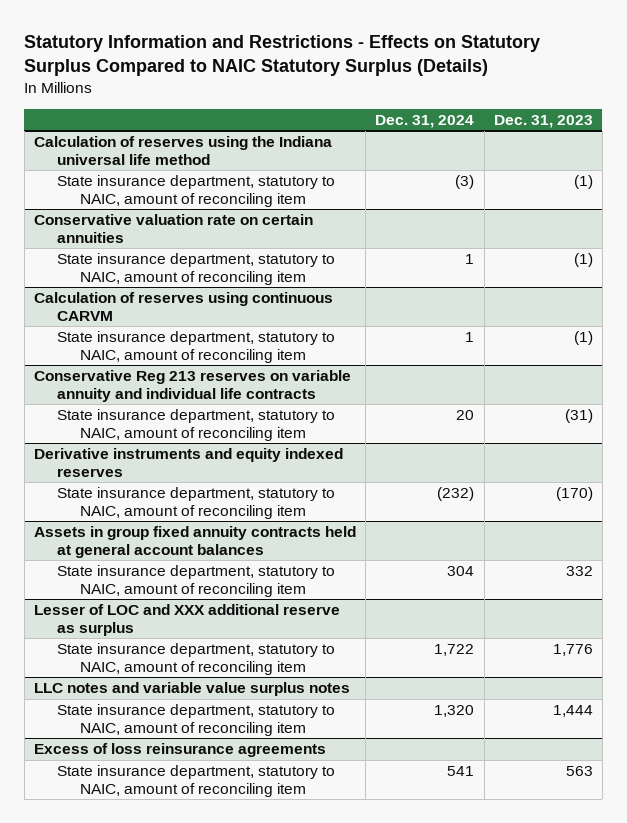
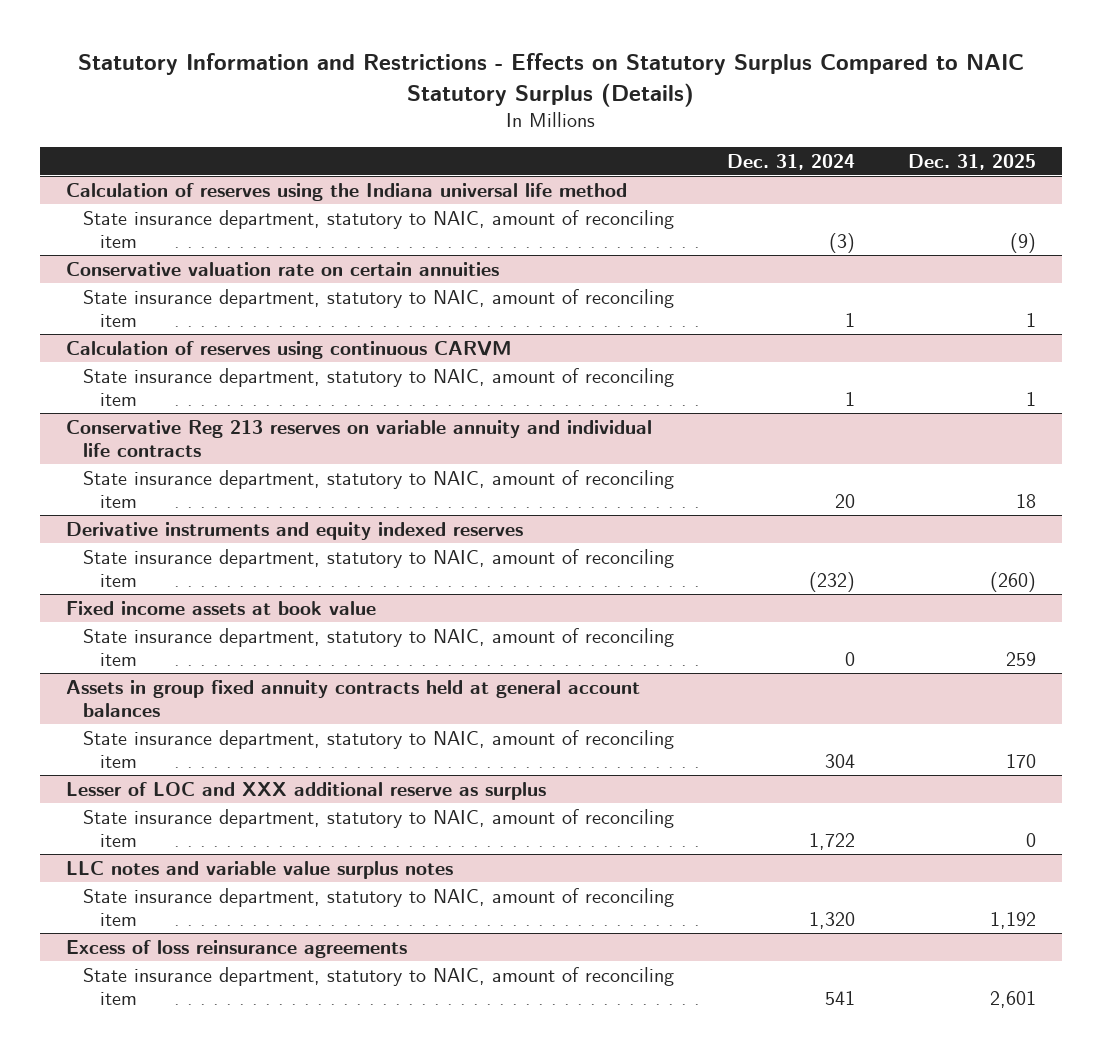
[493,114,593,128] Dec. 31, 2023 -> none
none -> [907,153,1036,170] Dec. 31, 2025
none -> [66,600,377,615] Fixed income assets at book value
none -> [83,627,675,667] State insurance department, statutory to NAIC, amount of reconciling item

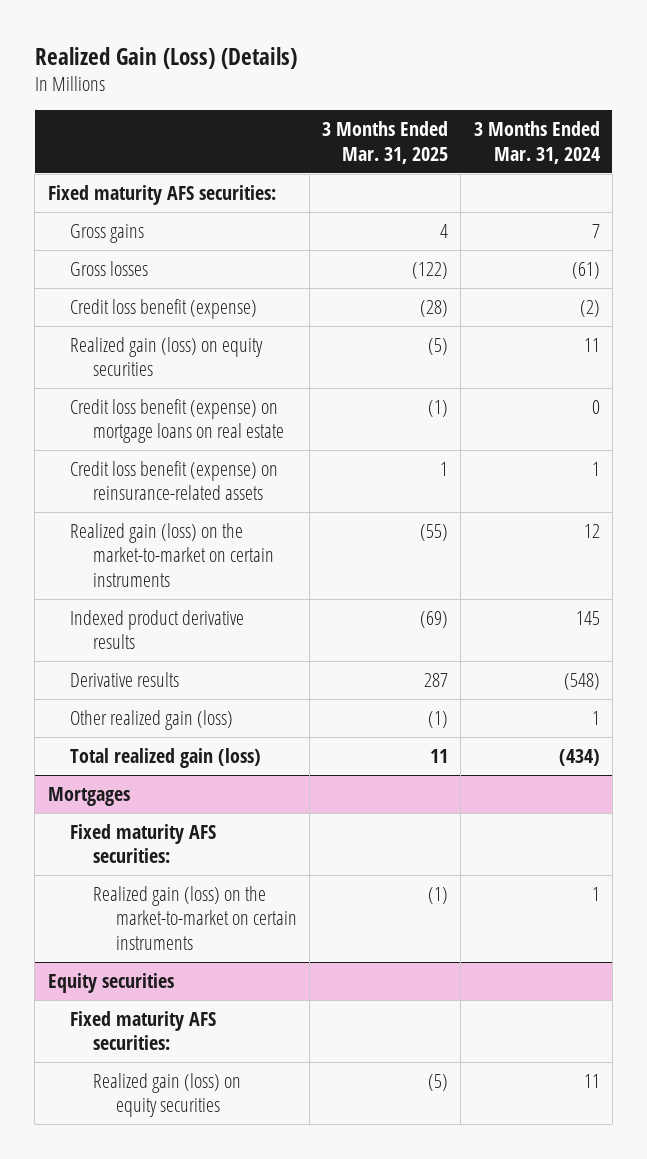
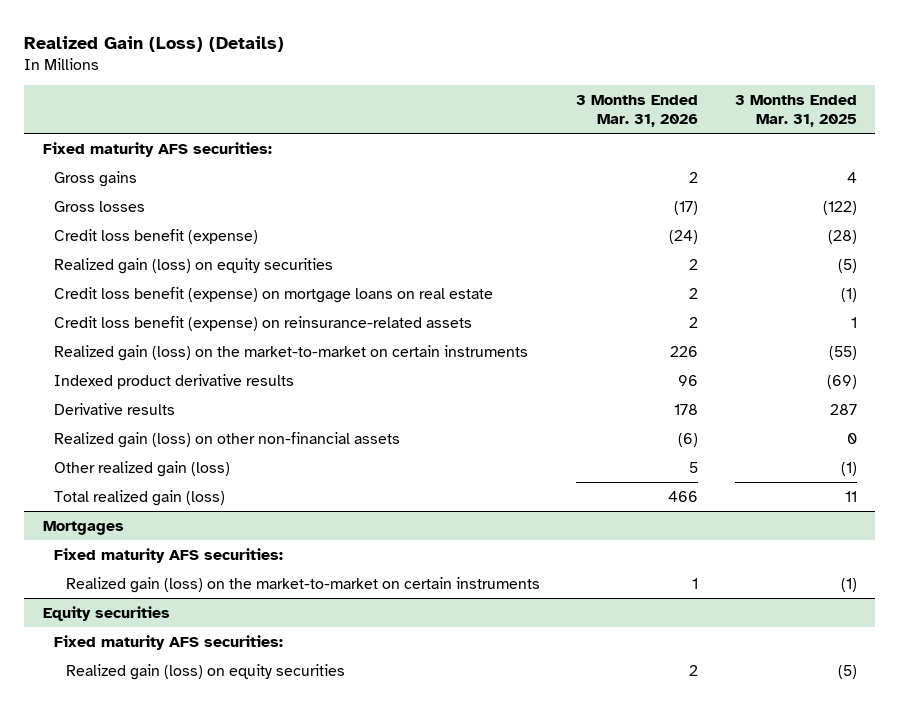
[473,121,600,164] 3 Months Ended Mar. 31, 2024 -> none
none -> [576,95,699,127] 3 Months Ended Mar. 31, 2026
none -> [54,431,401,448] Realized gain (loss) on other non-financial assets

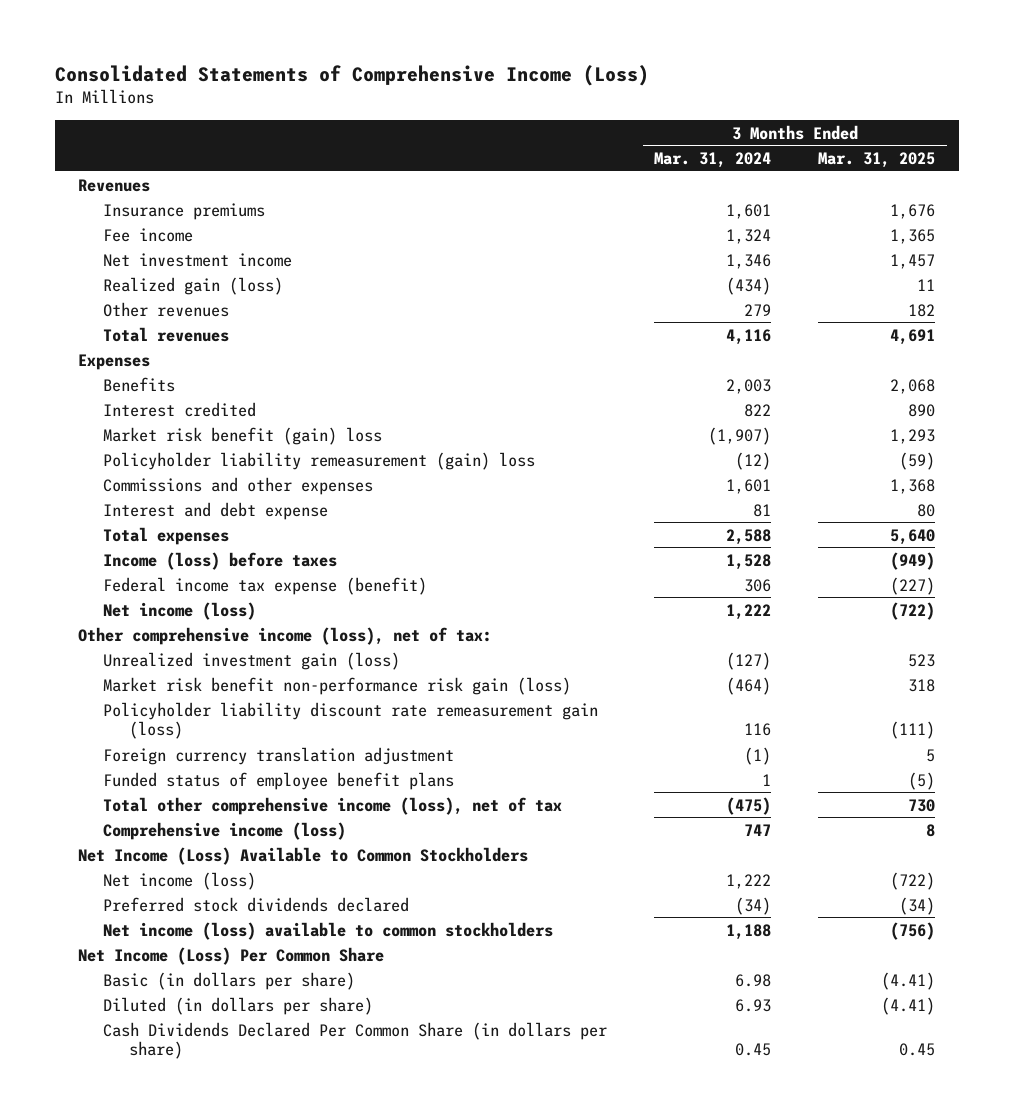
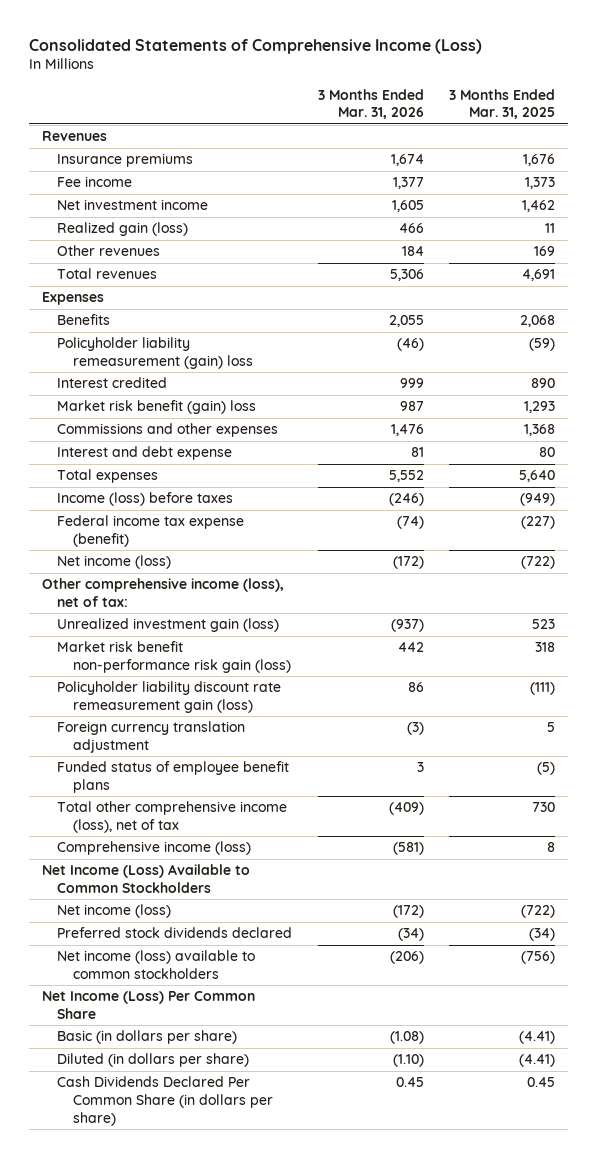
[654,152,772,169] Mar. 31, 2024 -> none
none -> [317,88,424,120] 3 Months Ended Mar. 31, 2026
[890,228,936,244] 1,365 -> [525,177,556,190] 1,373
[890,253,936,269] 1,457 -> [522,200,556,213] 1,462
[908,303,936,317] 182 -> [534,246,556,257] 169
[103,451,536,470] Policyholder liability remeasurement (gain) loss -> [57,337,253,370] Policyholder liability remeasurement (gain) loss

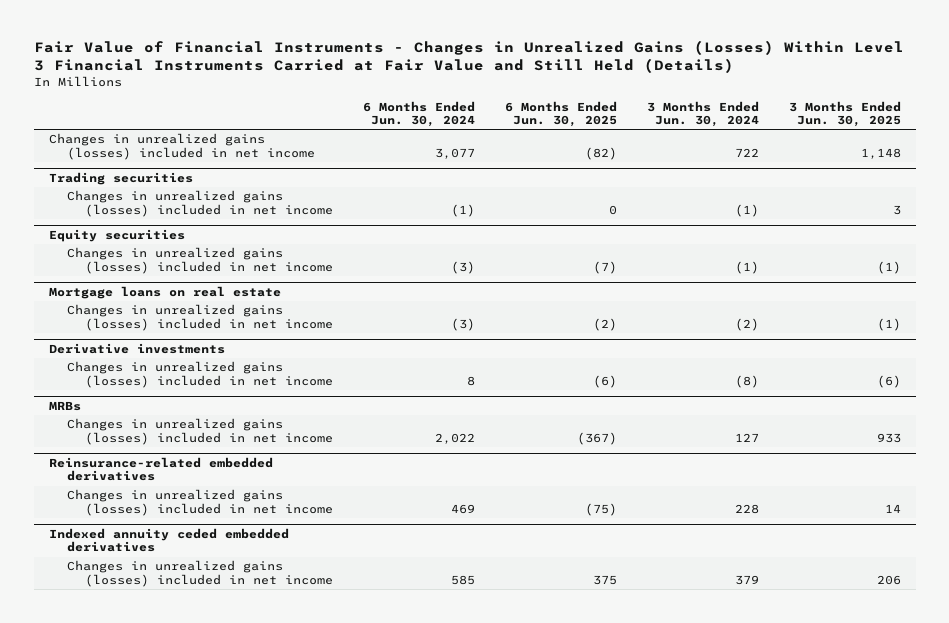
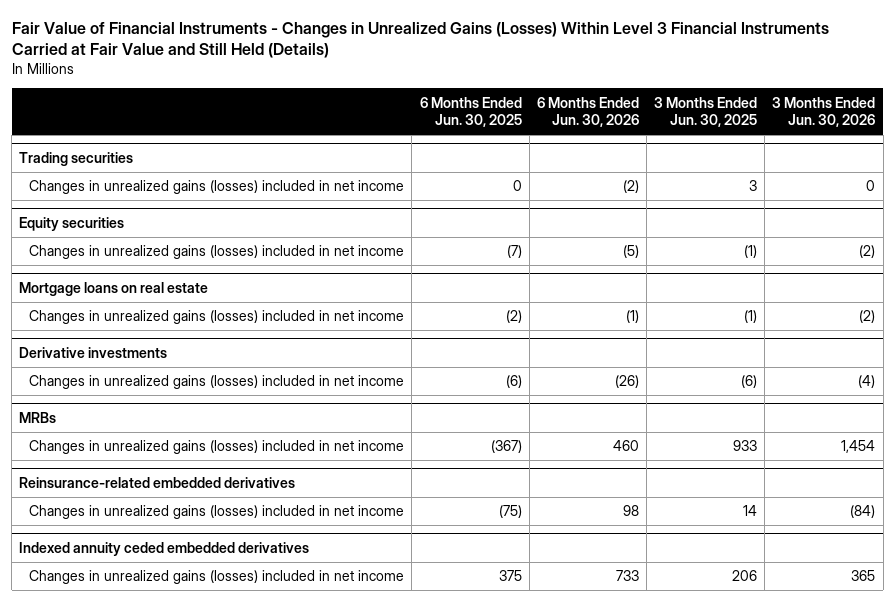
[362,100,475,128] 6 Months Ended Jun. 30, 2024 -> none
[646,100,759,128] 3 Months Ended Jun. 30, 2024 -> none
none -> [536,96,639,128] 6 Months Ended Jun. 30, 2026
none -> [772,96,876,128] 3 Months Ended Jun. 30, 2026
[48,133,315,160] Changes in unrealized gains (losses) included in net income -> none

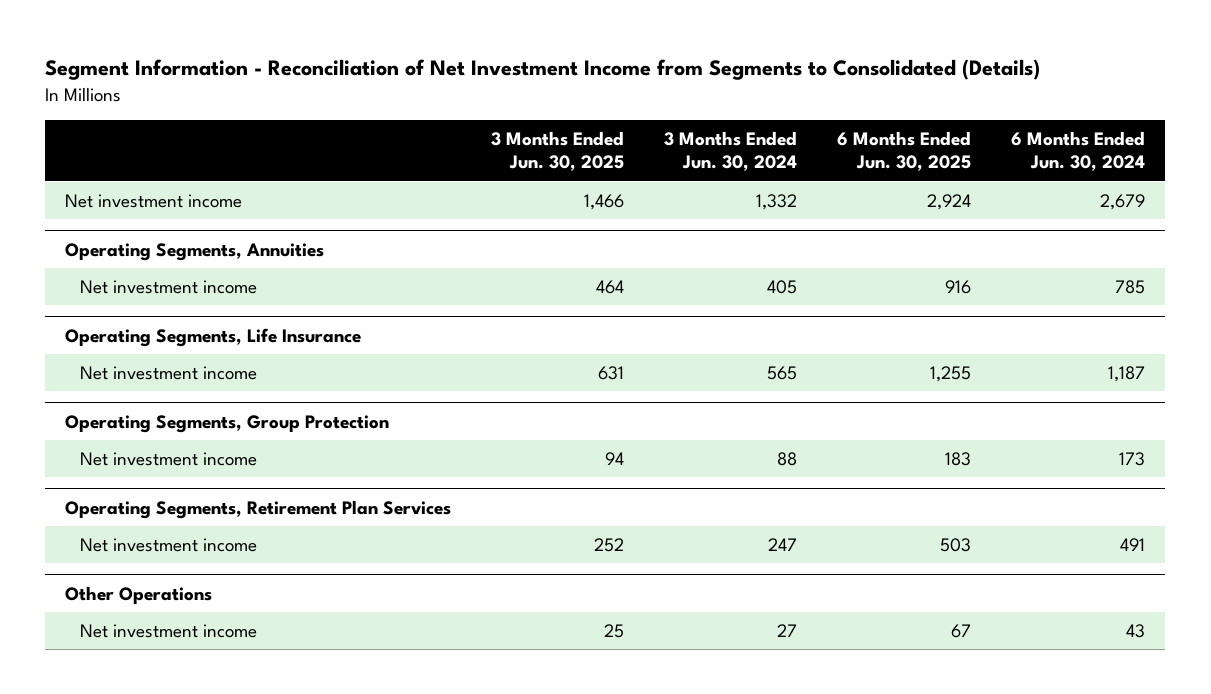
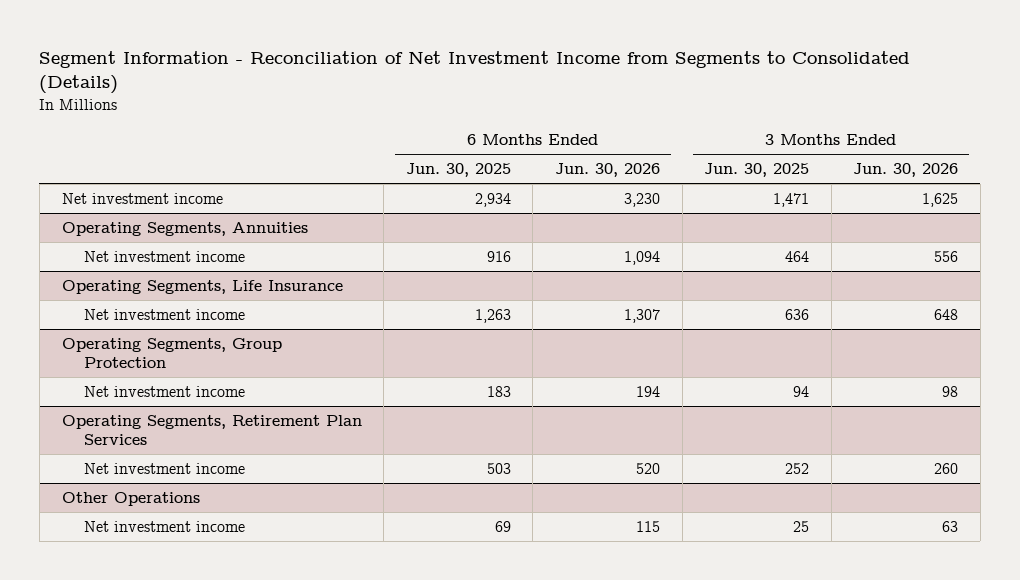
[664,130,798,172] 3 Months Ended Jun. 30, 2024 -> none
[1011,130,1146,172] 6 Months Ended Jun. 30, 2024 -> none
none -> [554,163,660,178] Jun. 30, 2026
none -> [853,163,959,178] Jun. 30, 2026
[584,193,625,210] 1,466 -> [773,192,810,207] 1,471
[927,193,972,210] 2,924 -> [474,192,511,207] 2,934
[598,365,625,380] 631 -> [785,308,810,320] 636
[930,365,972,382] 1,255 -> [474,308,511,323] 1,263
[951,623,972,638] 67 -> [494,520,511,532] 69

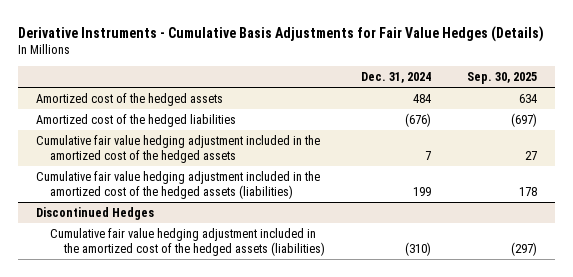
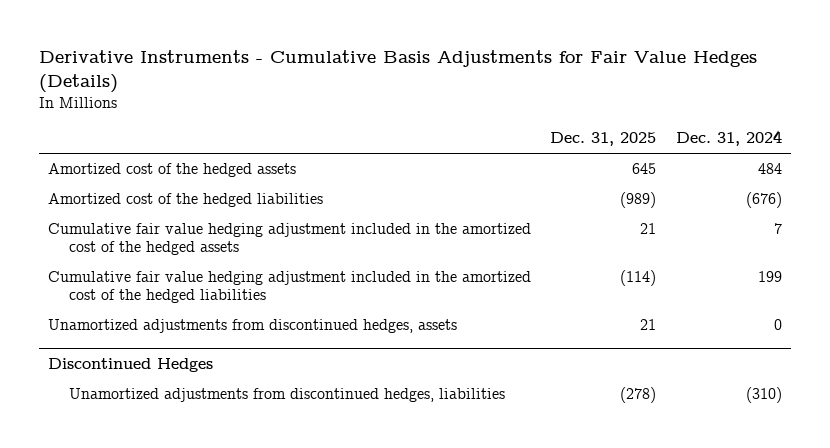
[466,72,537,85] Sep. 30, 2025 -> none
none -> [550,132,657,147] Dec. 31, 2025
[36,170,321,199] Cumulative fair value hedging adjustment included in the amortized cost of the hedged assets (liabilities) -> [48,271,532,304] Cumulative fair value hedging adjustment included in the amortized cost of the hedged liabilities
none -> [48,319,458,334] Unamortized adjustments from discontinued hedges, assets
[50,227,325,256] Cumulative fair value hedging adjustment included in the amortized cost of the hedged assets (liabilities) -> none
none -> [68,388,505,403] Unamortized adjustments from discontinued hedges, liabilities

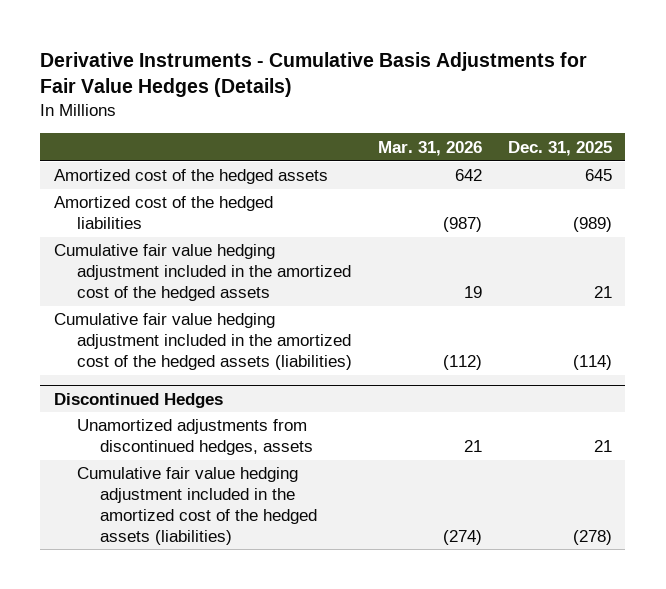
[675,130,782,147] Dec. 31, 2024 -> none
none -> [377,140,482,156] Mar. 31, 2026
[48,319,458,334] Unamortized adjustments from discontinued hedges, assets -> none
[48,271,532,304] Cumulative fair value hedging adjustment included in the amortized cost of the hedged liabilities -> [53,313,352,370] Cumulative fair value hedging adjustment included in the amortized cost of the hedged assets (liabilities)
none -> [76,419,314,456] Unamortized adjustments from discontinued hedges, assets
[68,388,505,403] Unamortized adjustments from discontinued hedges, liabilities -> [76,467,318,545] Cumulative fair value hedging adjustment included in the amortized cost of the hedged assets (liabilities)

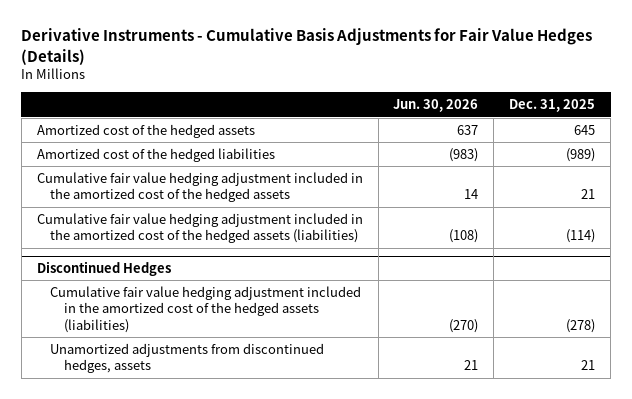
[377,140,482,156] Mar. 31, 2026 -> none
none -> [393,99,479,113] Jun. 30, 2026
[76,419,314,456] Unamortized adjustments from discontinued hedges, assets -> [50,342,325,374] Unamortized adjustments from discontinued hedges, assets

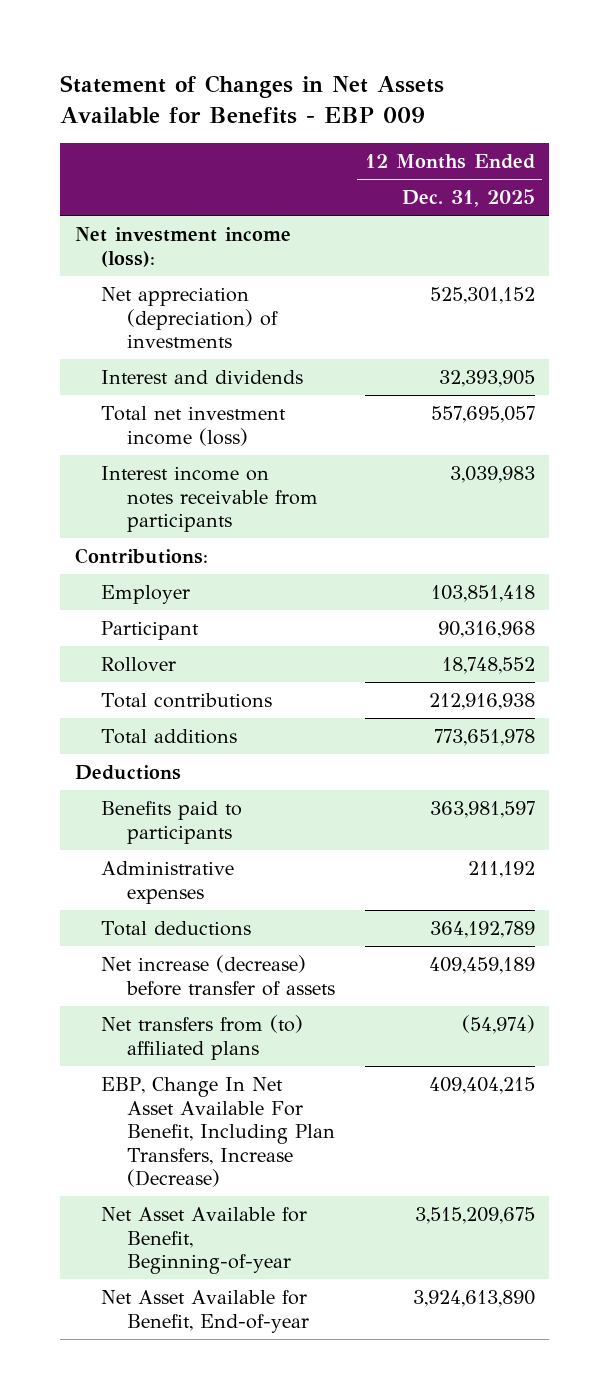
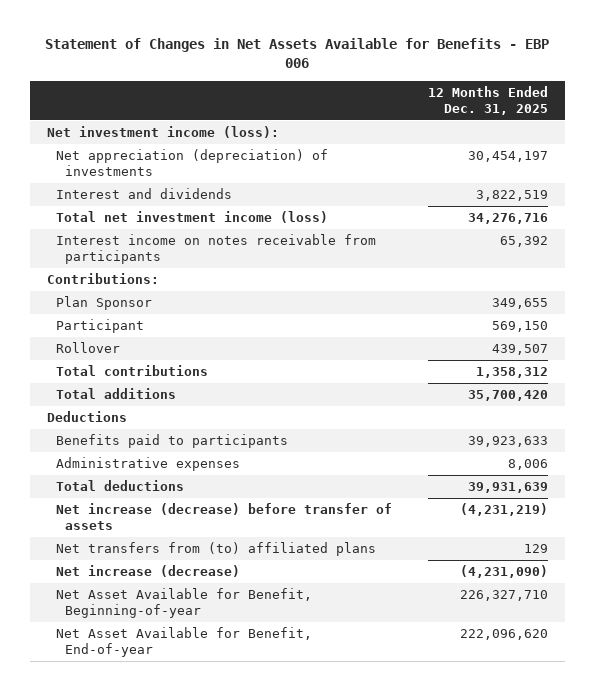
[60,74,445,124] Statement of Changes in Net Assets Available for Benefits - EBP 009 -> [45,37,550,69] Statement of Changes in Net Assets Available for Benefits - EBP 006
[429,287,535,305] 525,301,152 -> [467,151,548,163] 30,454,197
[438,370,535,388] 32,393,905 -> [475,190,548,202] 3,822,519
[430,406,535,424] 557,695,057 -> [467,213,548,225] 34,276,716
[449,466,535,484] 3,039,983 -> [499,236,548,248] 65,392
[101,585,191,605] Employer -> none
none -> [56,296,153,311] Plan Sponsor
[437,621,535,639] 90,316,968 -> [491,321,548,333] 569,150
[441,657,535,675] 18,748,552 -> [491,344,548,356] 439,507
[428,693,535,711] 212,916,938 -> [475,367,548,379] 1,358,312
[433,729,535,747] 773,651,978 -> [467,390,548,402] 35,700,420
[429,801,535,819] 363,981,597 -> [467,436,548,448] 39,923,633
[467,861,535,879] 211,192 -> [507,459,548,471] 8,006
[429,921,535,939] 364,192,789 -> [467,482,548,494] 39,931,639
[428,957,535,975] 409,459,189 -> [459,503,548,517] (4,231,219)
[461,1015,535,1035] (54,974) -> [523,544,548,554] 129
[101,1077,336,1188] EBP, Change In Net Asset Available For Benefit, Including Plan Transfers, Increase (Decrease) -> [56,565,241,578] Net increase (decrease)
[428,1077,535,1095] 409,404,215 -> [459,565,548,579] (4,231,090)
[414,1207,535,1225] 3,515,209,675 -> [459,590,548,602] 226,327,710
[412,1290,535,1308] 3,924,613,890 -> [459,629,548,641] 222,096,620

